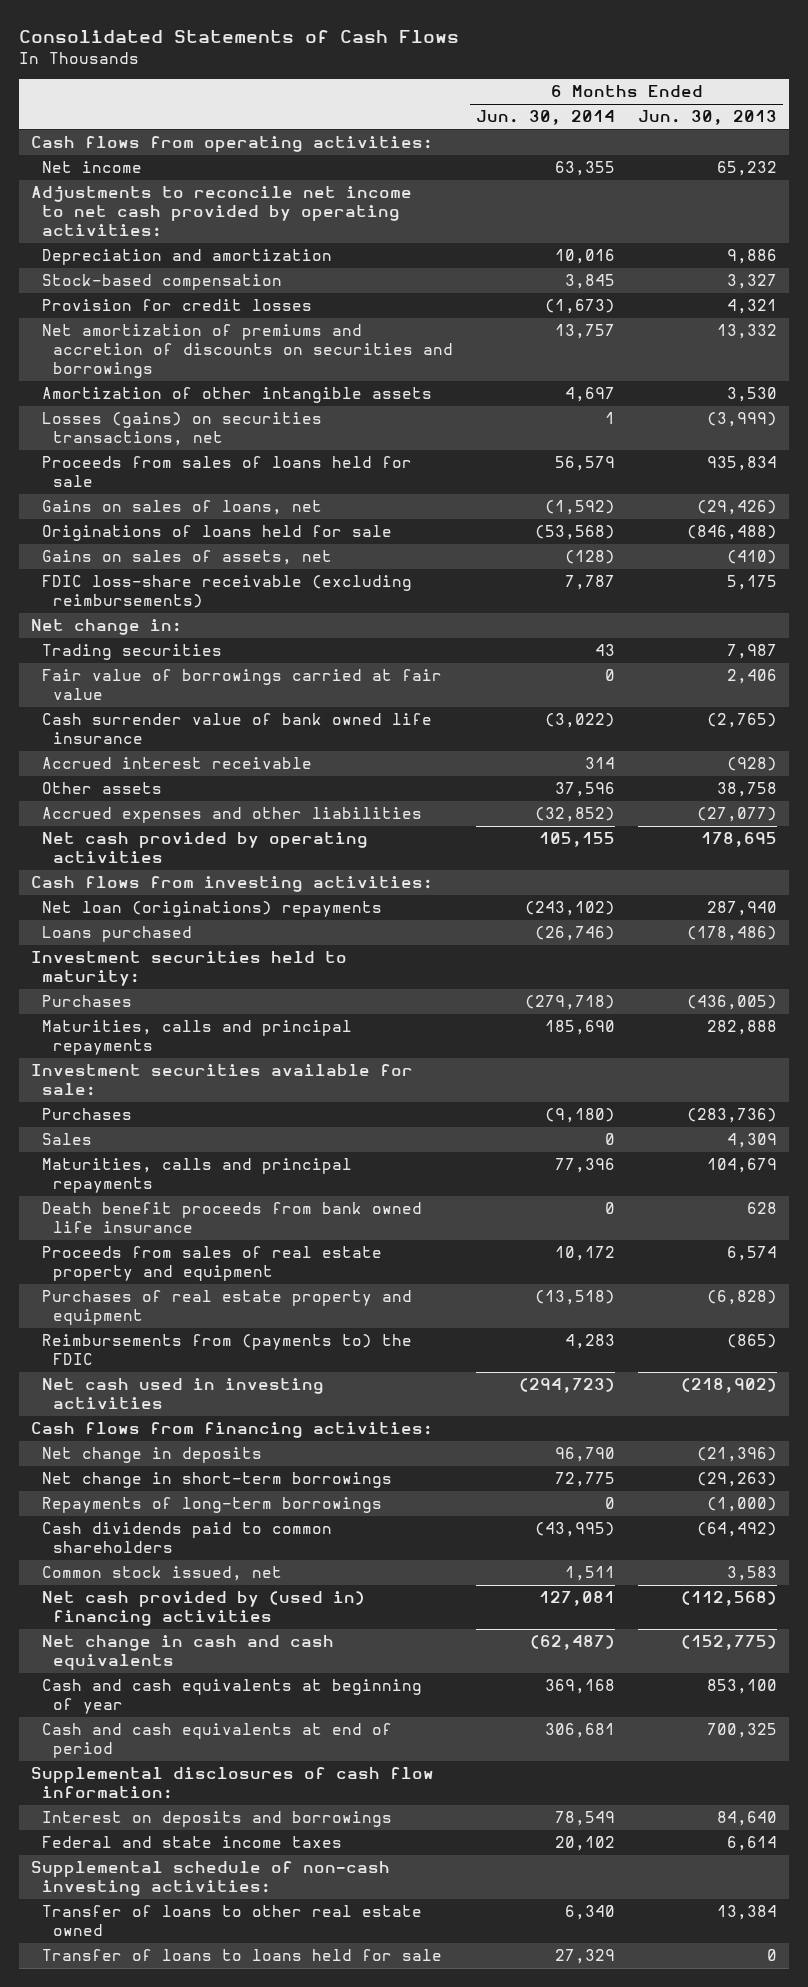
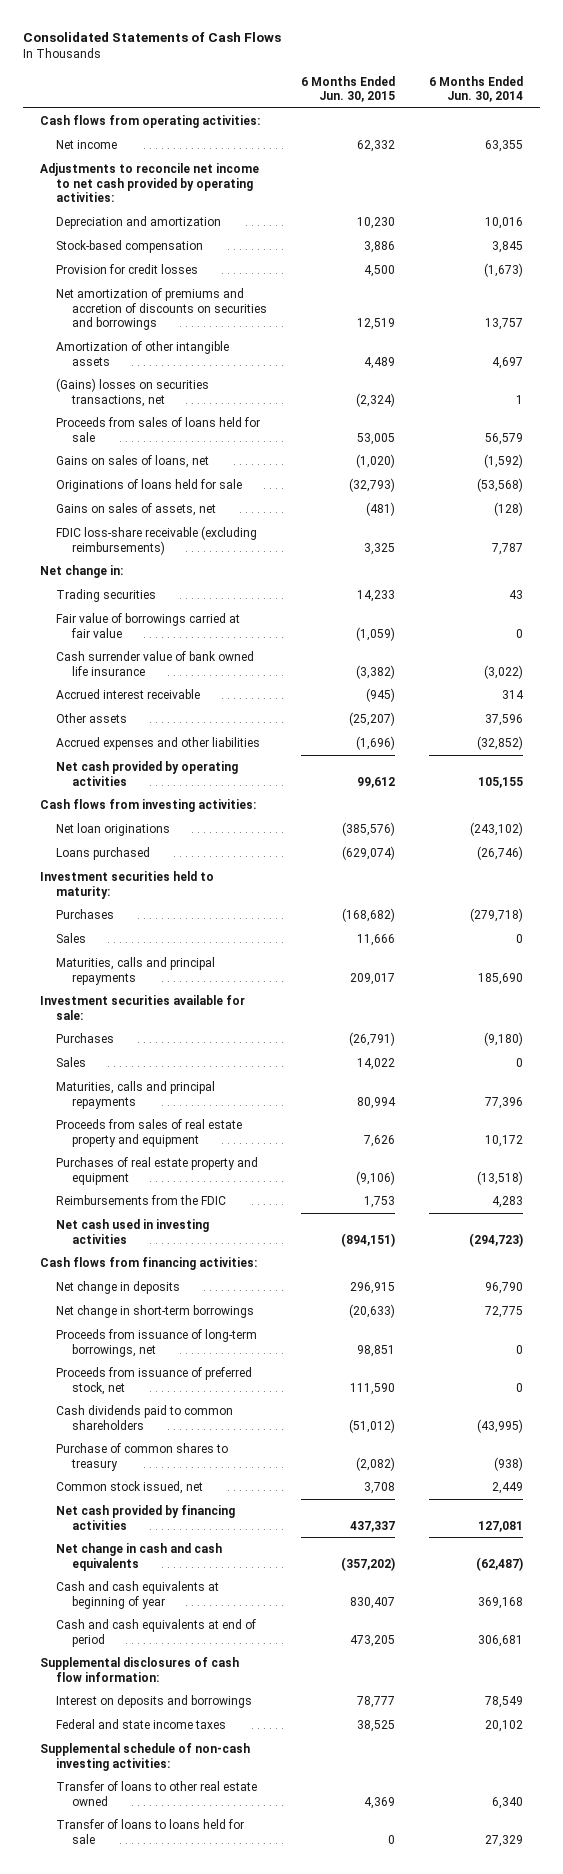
[638,110,778,126] Jun. 30, 2013 -> none
none -> [300,75,395,103] 6 Months Ended Jun. 30, 2015
[41,412,322,447] Losses (gains) on securities transactions, net -> [55,378,209,407] (Gains) losses on securities transactions, net
[41,901,382,918] Net loan (originations) repayments -> [55,823,170,837] Net loan originations
none -> [55,933,86,944] Sales
[41,1202,422,1234] Death benefit proceeds from bank owned life insurance -> none
[41,1334,412,1366] Reimbursements from (payments to) the FDIC -> [55,1195,226,1206] Reimbursements from the FDIC
[41,1497,382,1514] Repayments of long-term borrowings -> none
none -> [55,1329,257,1357] Proceeds from issuance of long-term borrowings, net
none -> [55,1367,252,1395] Proceeds from issuance of preferred stock, net
none -> [55,1443,228,1471] Purchase of common shares to treasury
[565,1566,616,1582] 1,511 -> [491,1482,523,1495] 2,449
[41,1591,365,1627] Net cash provided by (used in) financing activities -> [55,1505,235,1530] Net cash provided by financing activities

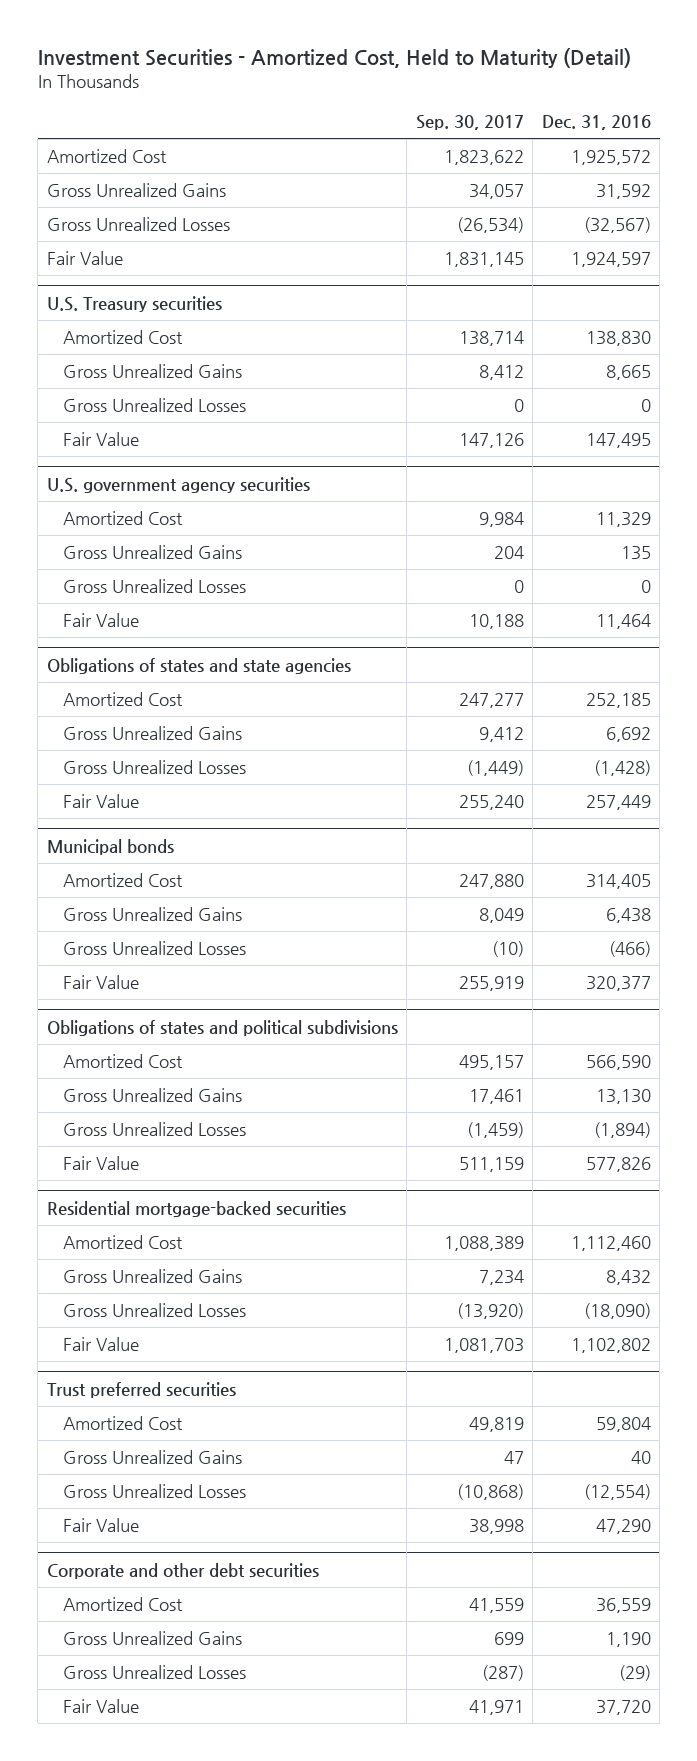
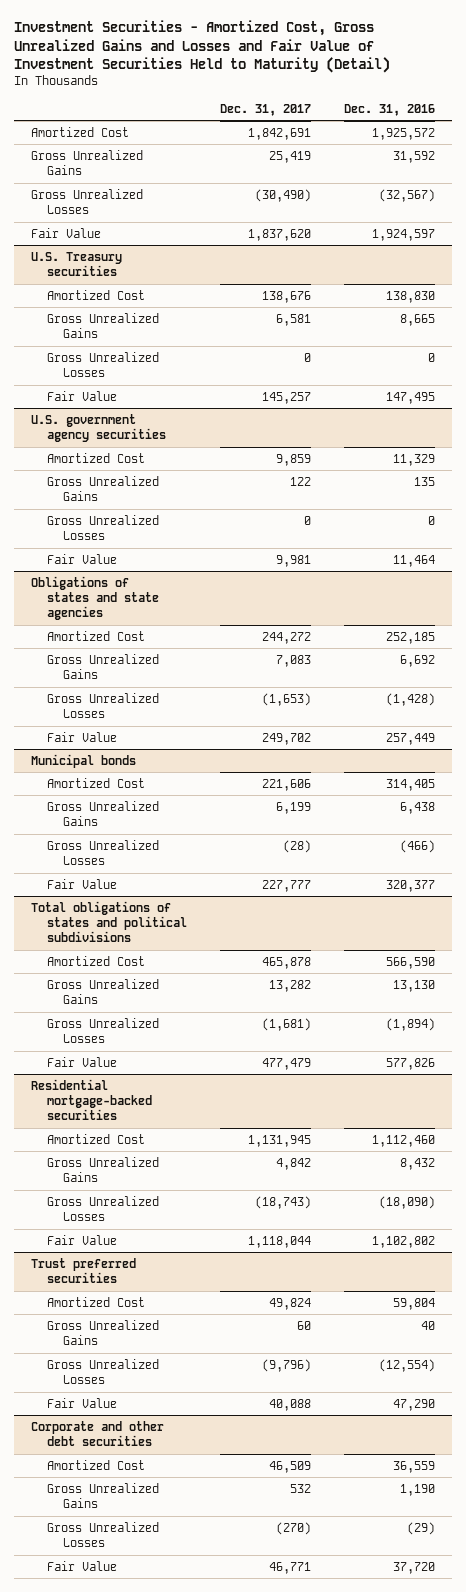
[37,47,631,68] Investment Securities - Amortized Cost, Held to Maturity (Detail) -> [14,20,391,74] Investment Securities - Amortized Cost, Gross Unrealized Gains and Losses and Fair Value of Investment Securities Held to Maturity (Detail)
[415,115,524,131] Sep. 30, 2017 -> none
none -> [219,103,311,116] Dec. 31, 2017
[46,1020,398,1037] Obligations of states and political subdivisions -> [30,900,187,943] Total obligations of states and political subdivisions

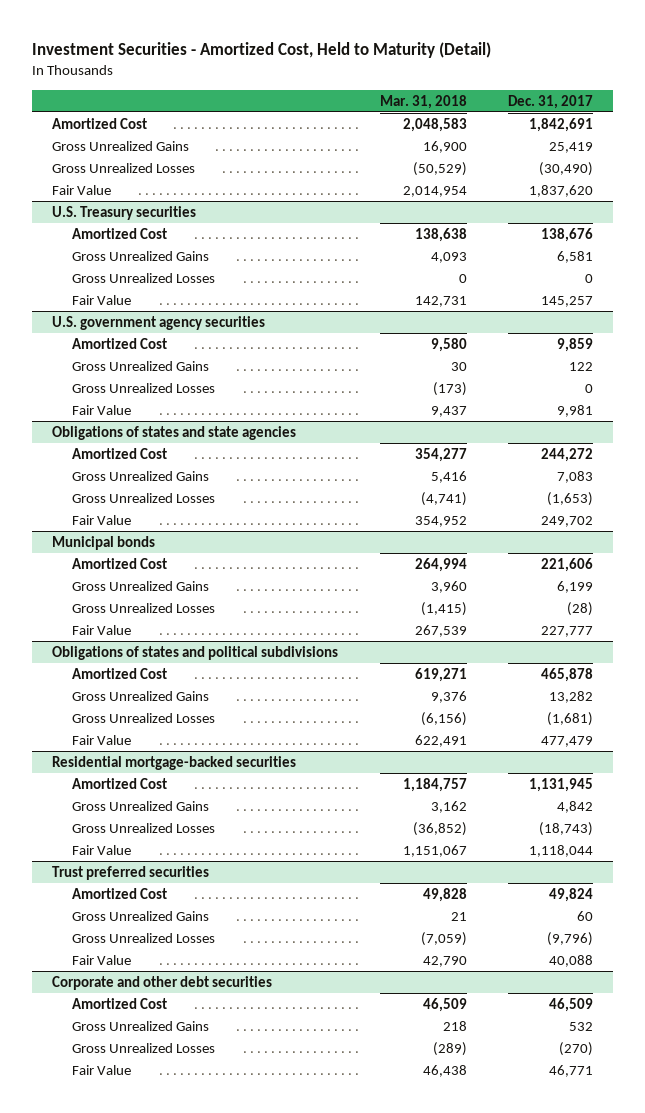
[14,20,391,74] Investment Securities - Amortized Cost, Gross Unrealized Gains and Losses and Fair Value of Investment Securities Held to Maturity (Detail) -> [31,41,491,58] Investment Securities - Amortized Cost, Held to Maturity (Detail)
[343,103,435,116] Dec. 31, 2016 -> none
none -> [379,94,467,109] Mar. 31, 2018
[30,900,187,943] Total obligations of states and political subdivisions -> [52,645,339,660] Obligations of states and political subdivisions

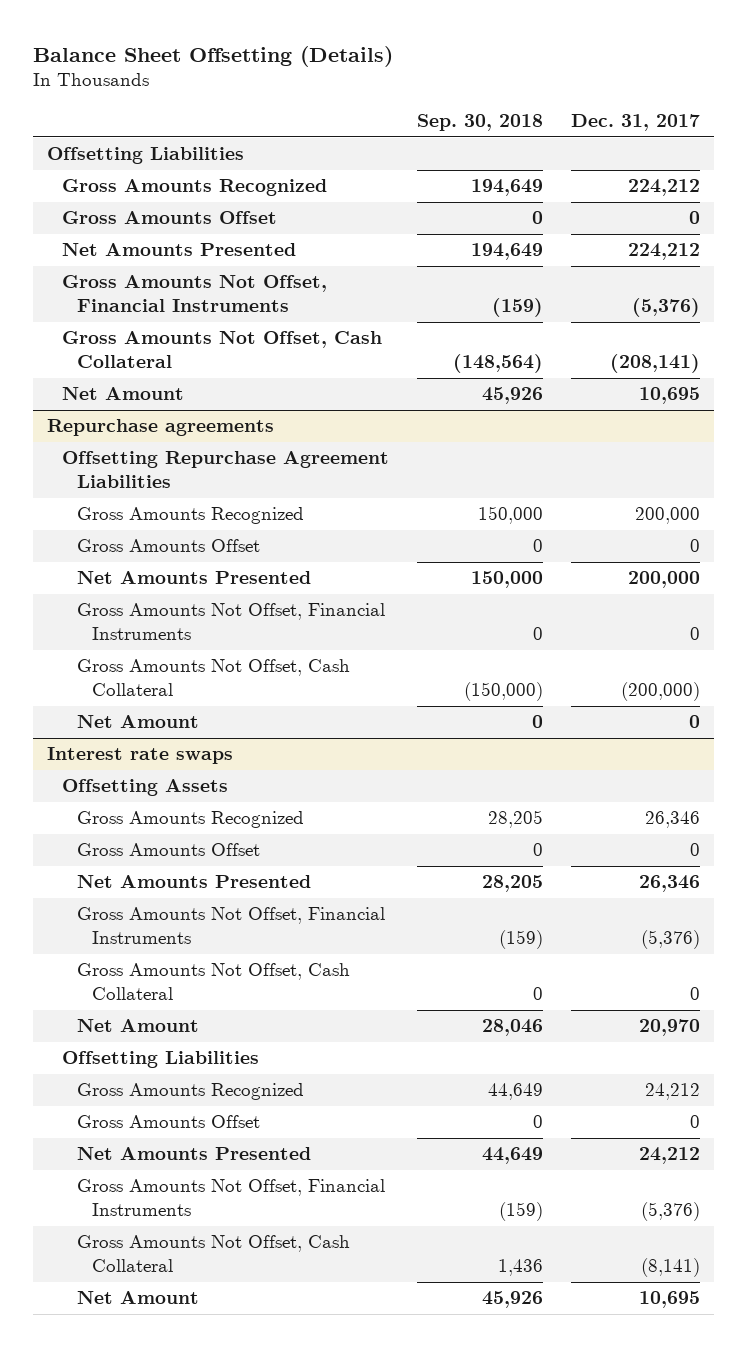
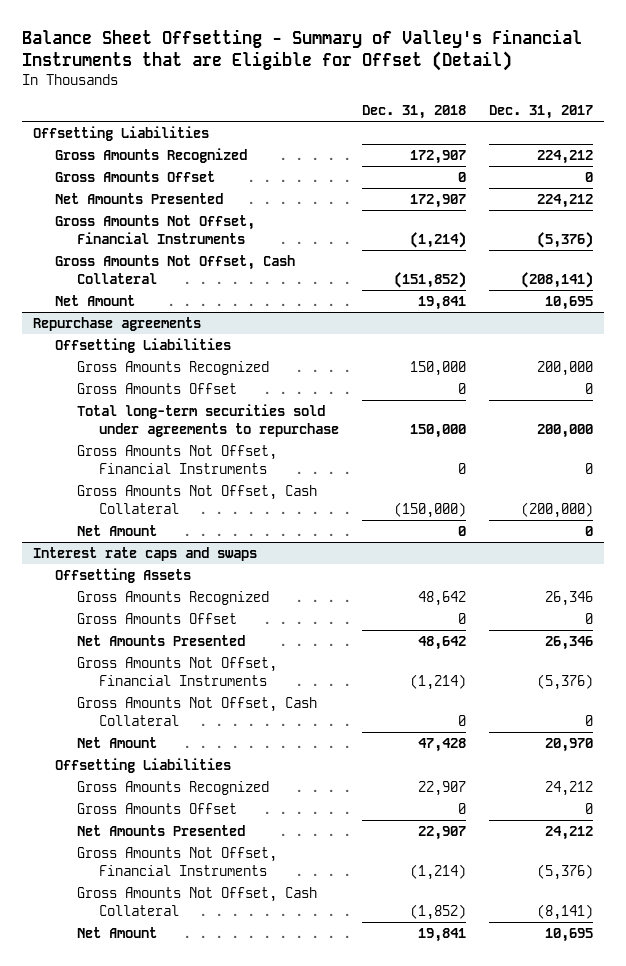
[33,45,394,67] Balance Sheet Offsetting (Details) -> [22,29,583,72] Balance Sheet Offsetting - Summary of Valley's Financial Instruments that are Eligible for Offset (Detail)
[417,113,544,131] Sep. 30, 2018 -> none
none -> [362,105,467,120] Dec. 31, 2018
[61,451,389,489] Offsetting Repurchase Agreement Liabilities -> [55,337,232,353] Offsetting Liabilities
[76,571,311,585] Net Amounts Presented -> [77,403,340,438] Total long-term securities sold under agreements to repurchase
[47,747,234,765] Interest rate swaps -> [33,546,258,561] Interest rate caps and swaps

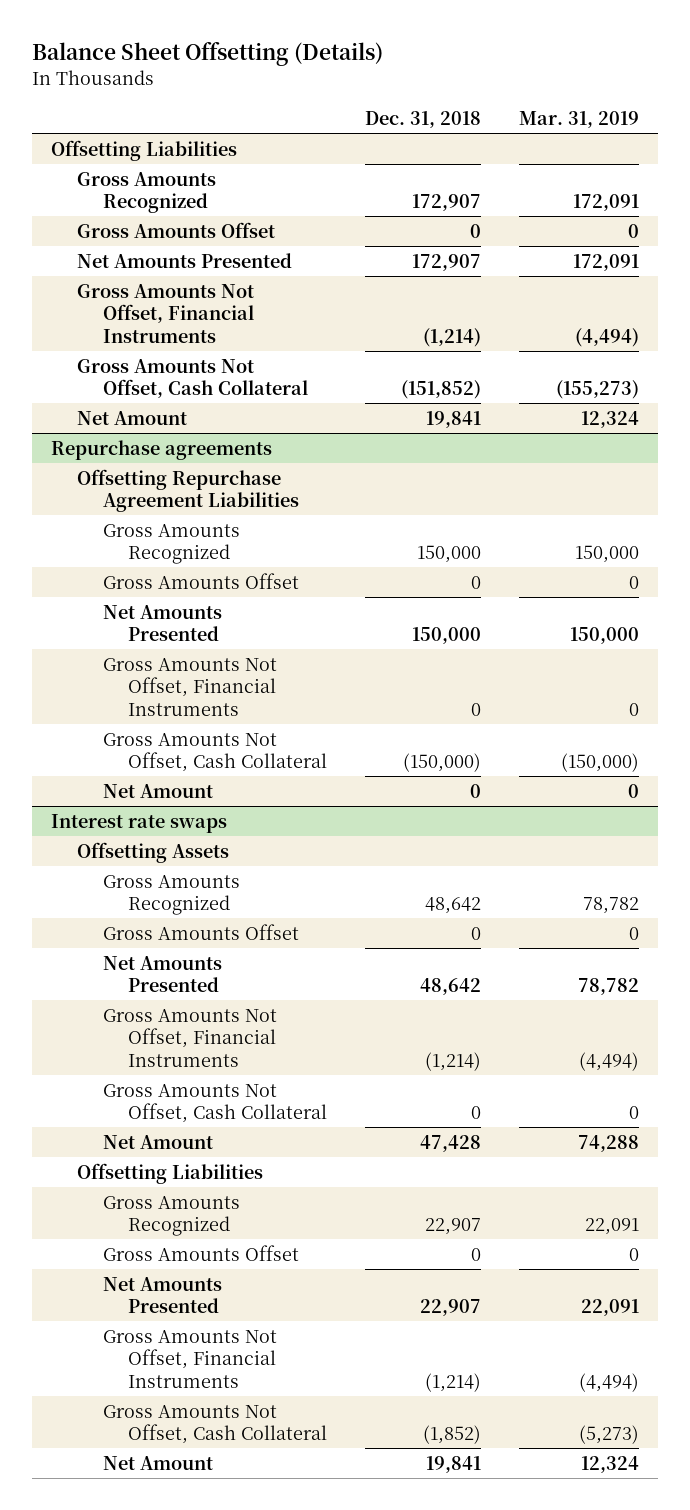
[22,29,583,72] Balance Sheet Offsetting - Summary of Valley's Financial Instruments that are Eligible for Offset (Detail) -> [32,42,384,67] Balance Sheet Offsetting (Details)
[488,105,593,120] Dec. 31, 2017 -> none
none -> [519,110,640,128] Mar. 31, 2019
[55,337,232,353] Offsetting Liabilities -> [76,468,299,513] Offsetting Repurchase Agreement Liabilities
[77,403,340,438] Total long-term securities sold under agreements to repurchase -> [102,604,222,642] Net Amounts Presented
[33,546,258,561] Interest rate caps and swaps -> [51,813,228,833] Interest rate swaps

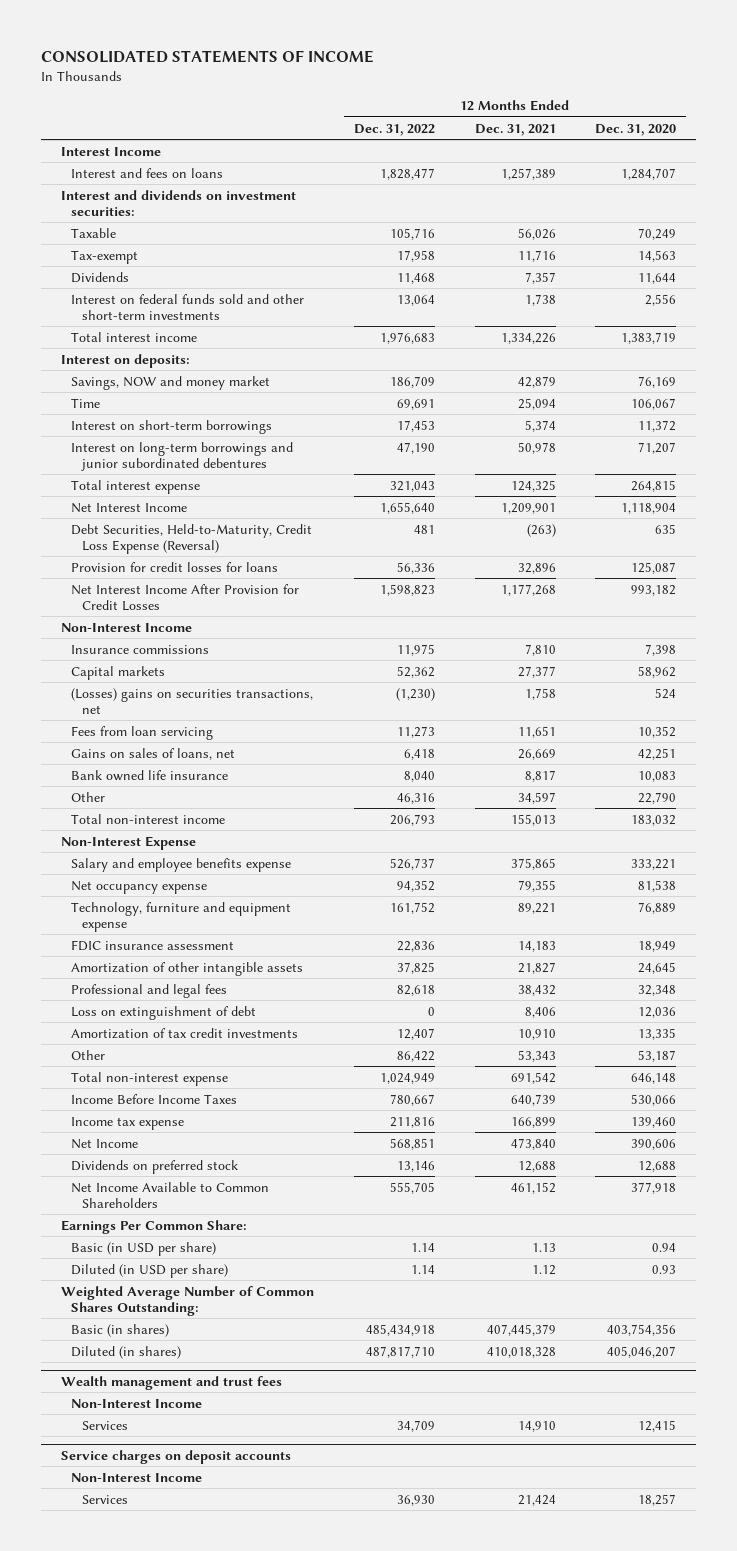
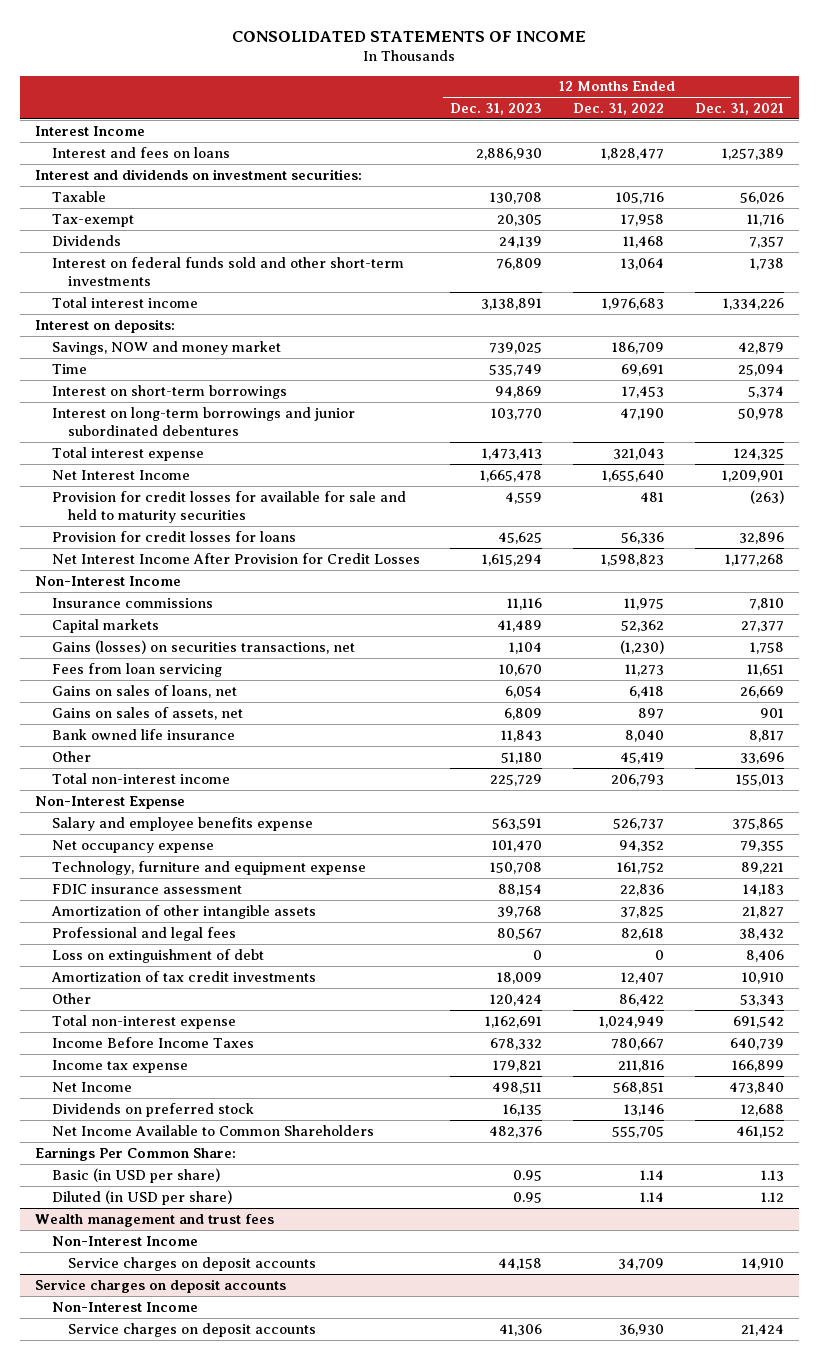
[595,123,677,136] Dec. 31, 2020 -> none
none -> [450,102,543,115] Dec. 31, 2023
[71,523,313,554] Debt Securities, Held-to-Maturity, Credit Loss Expense (Reversal) -> [51,490,406,523] Provision for credit losses for available for sale and held to maturity securities
[71,687,314,714] (Losses) gains on securities transactions, net -> [51,639,355,654] Gains (losses) on securities transactions, net
none -> [51,706,243,720] Gains on sales of assets, net
[396,792,435,804] 46,316 -> [619,751,664,764] 45,419
[517,791,556,804] 34,597 -> [739,751,784,764] 33,696
[60,1285,314,1316] Weighted Average Number of Common Shares Outstanding: -> none
[71,1323,170,1337] Basic (in shares) -> none
[71,1345,182,1359] Diluted (in shares) -> none
[81,1420,128,1430] Services -> [68,1256,317,1271] Service charges on deposit accounts
[81,1494,128,1504] Services -> [68,1322,317,1337] Service charges on deposit accounts

